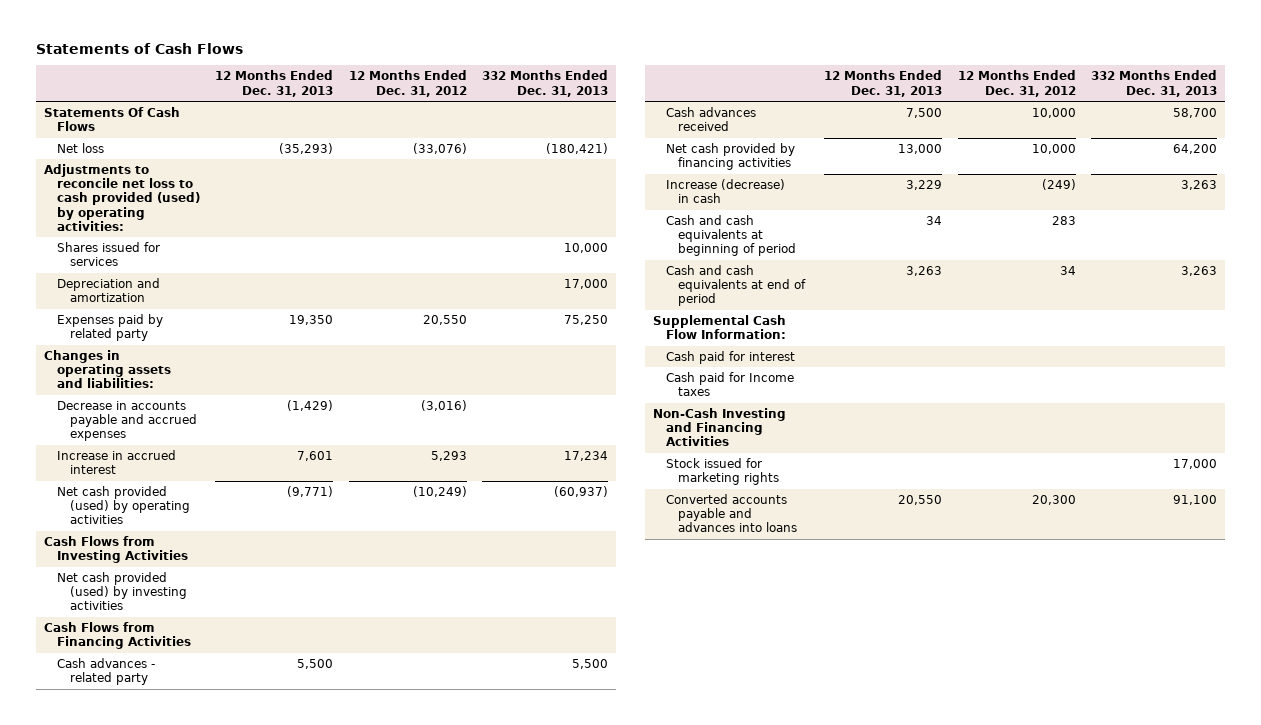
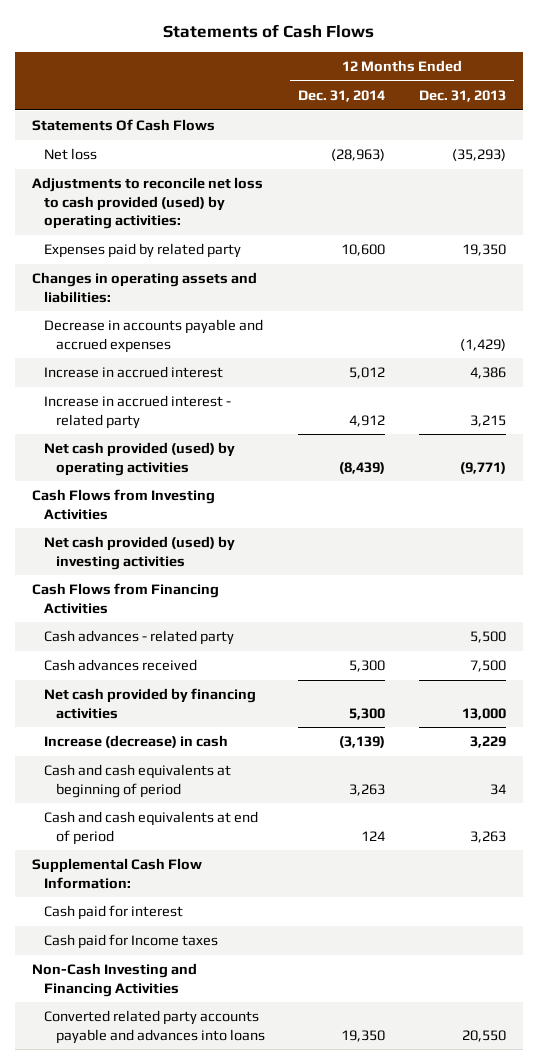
[348,70,467,97] 12 Months Ended Dec. 31, 2012 -> none
[482,70,609,97] 332 Months Ended Dec. 31, 2013 -> none
none -> [298,90,386,103] Dec. 31, 2014
[56,241,160,267] Shares issued for services -> none
[56,277,160,303] Depreciation and amortization -> none
[297,450,334,461] 7,601 -> [470,367,507,380] 4,386
none -> [43,395,231,429] Increase in accrued interest - related party
[665,457,780,486] Stock issued for marketing rights -> none
[665,493,798,533] Converted accounts payable and advances into loans -> [43,1010,265,1044] Converted related party accounts payable and advances into loans

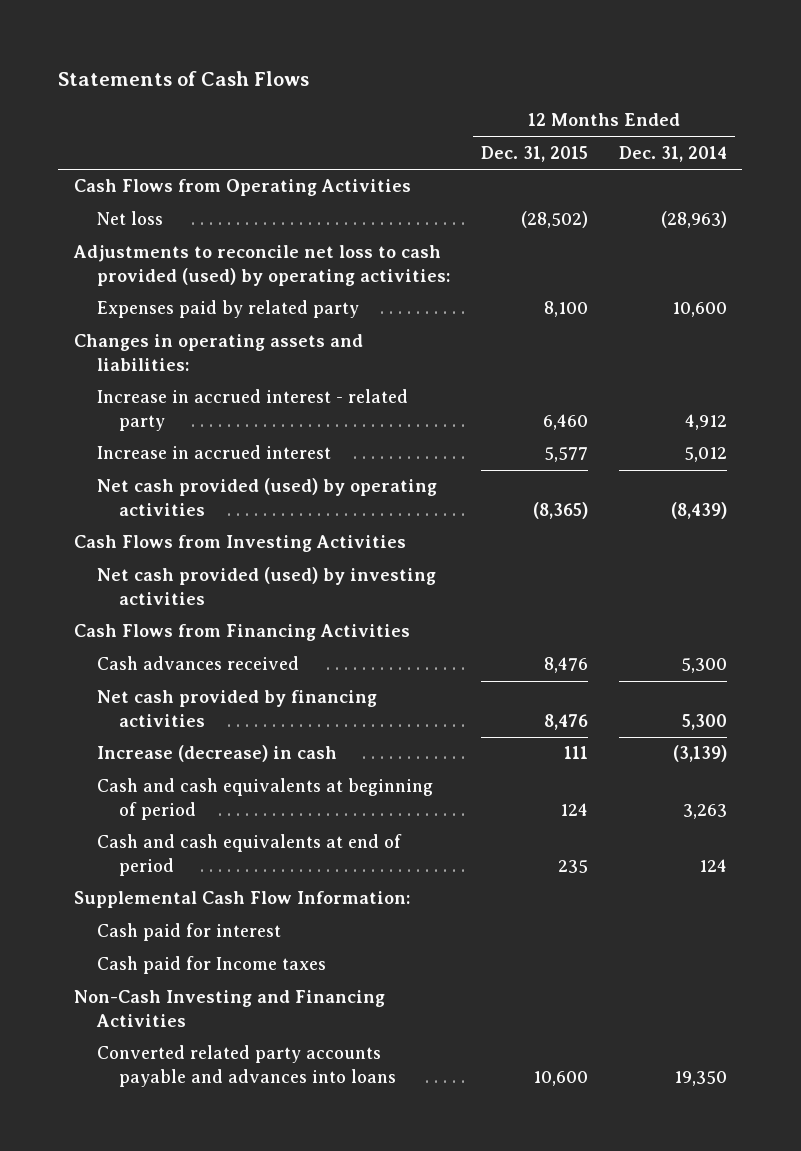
[419,90,507,103] Dec. 31, 2013 -> none
none -> [480,146,588,163] Dec. 31, 2015
[31,119,215,132] Statements Of Cash Flows -> none
none -> [73,179,411,197] Cash Flows from Operating Activities
[43,319,263,353] Decrease in accounts payable and accrued expenses -> none
[43,366,223,379] Increase in accrued interest -> [96,445,331,460] Increase in accrued interest
[43,630,234,646] Cash advances - related party -> none

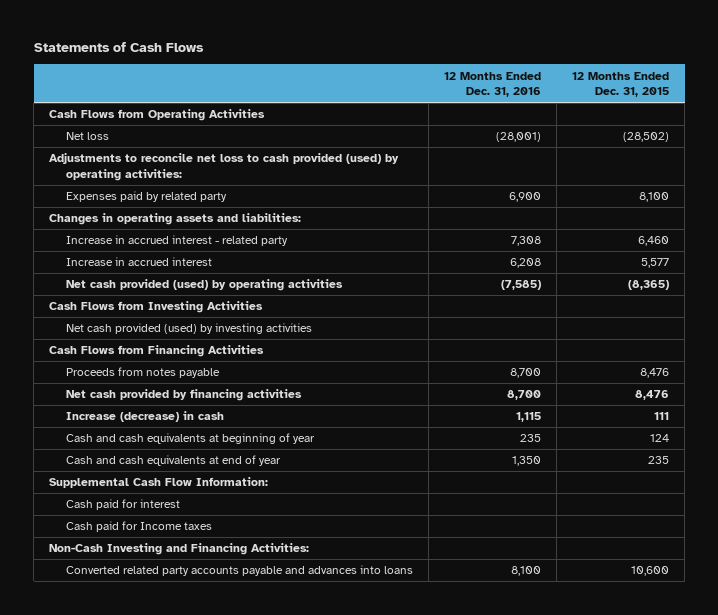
[618,146,727,163] Dec. 31, 2014 -> none
none -> [444,71,542,98] 12 Months Ended Dec. 31, 2016
[96,656,299,671] Cash advances received -> [65,367,220,379] Proceeds from notes payable
[96,778,433,820] Cash and cash equivalents at beginning of period -> [65,433,315,445] Cash and cash equivalents at beginning of year
[96,834,402,876] Cash and cash equivalents at end of period -> [65,455,281,467] Cash and cash equivalents at end of year
[73,990,385,1027] Non-Cash Investing and Financing Activities -> [49,543,310,556] Non-Cash Investing and Financing Activities:

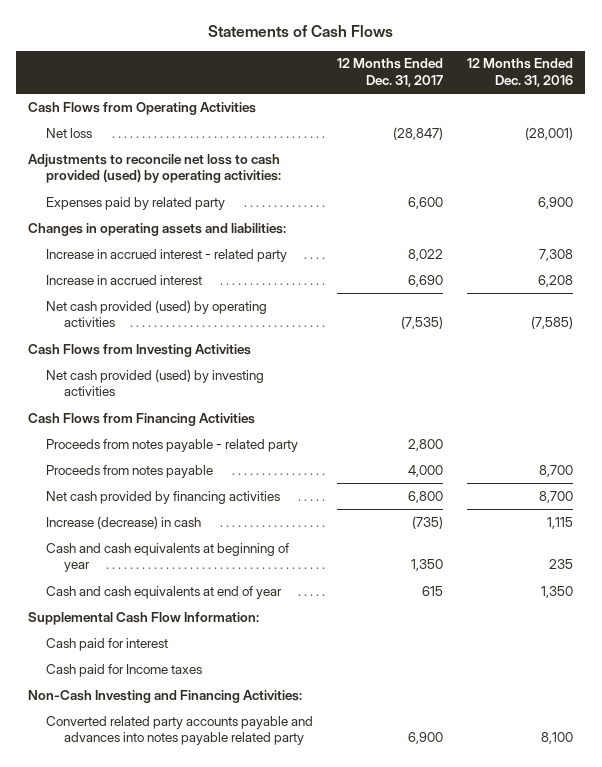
[572,71,670,98] 12 Months Ended Dec. 31, 2015 -> none
none -> [337,58,444,87] 12 Months Ended Dec. 31, 2017
none -> [45,438,298,452] Proceeds from notes payable - related party
[65,565,413,577] Converted related party accounts payable and advances into loans -> [45,715,313,746] Converted related party accounts payable and advances into notes payable related party

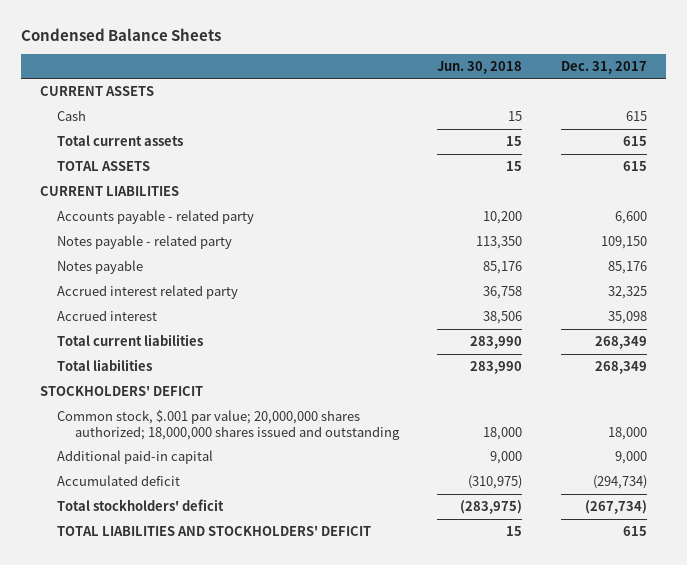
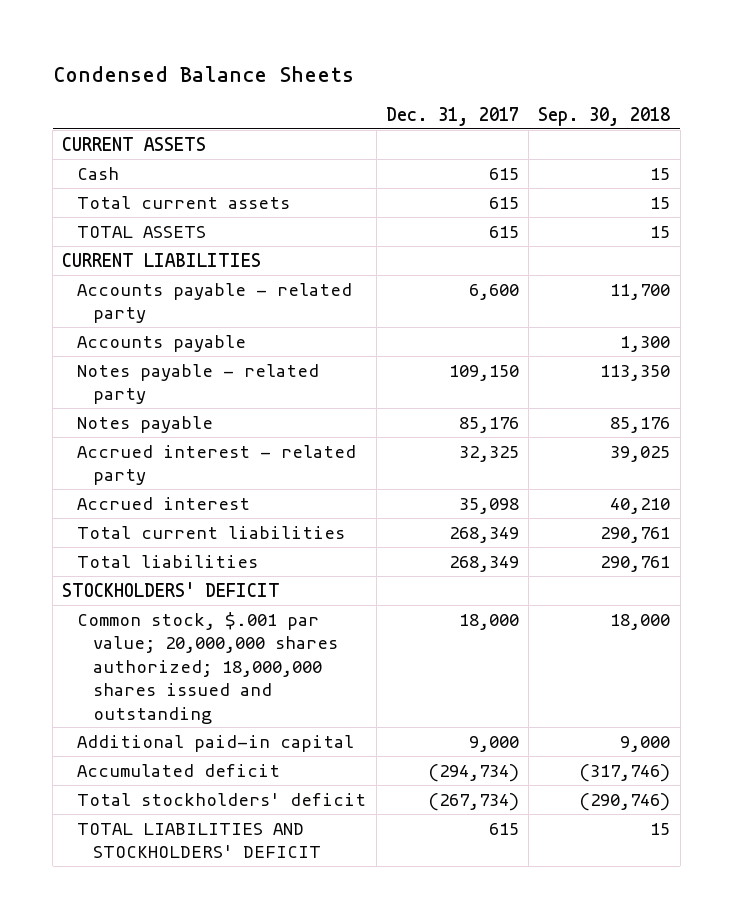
[437,60,523,74] Jun. 30, 2018 -> none
none -> [538,107,671,127] Sep. 30, 2018
none -> [77,334,247,352] Accounts payable
[57,285,239,300] Accrued interest related party -> [77,444,357,486] Accrued interest - related party

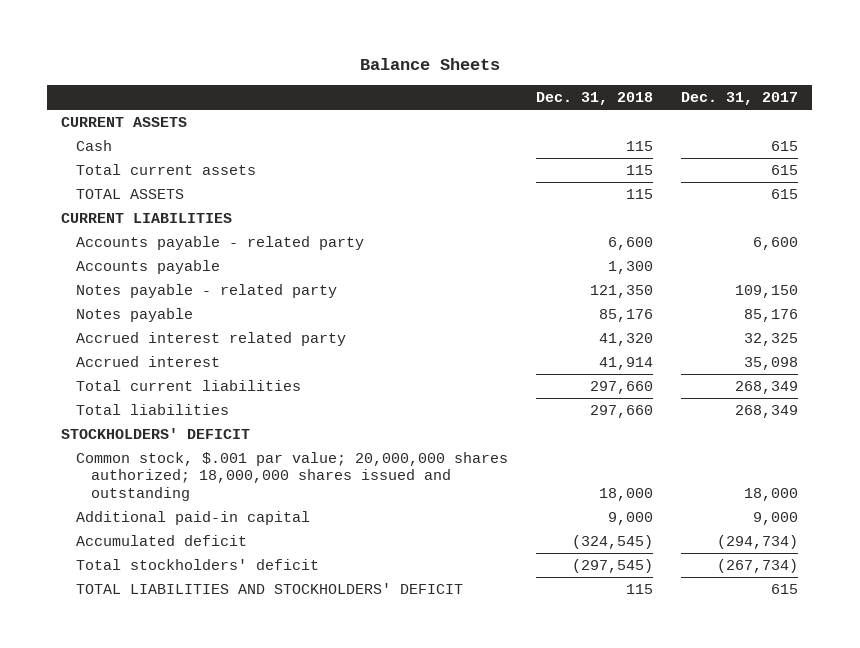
[52,65,354,82] Condensed Balance Sheets -> [359,58,500,71] Balance Sheets
[538,107,671,127] Sep. 30, 2018 -> none
none -> [536,92,654,106] Dec. 31, 2018
[77,444,357,486] Accrued interest - related party -> [76,331,347,346] Accrued interest related party

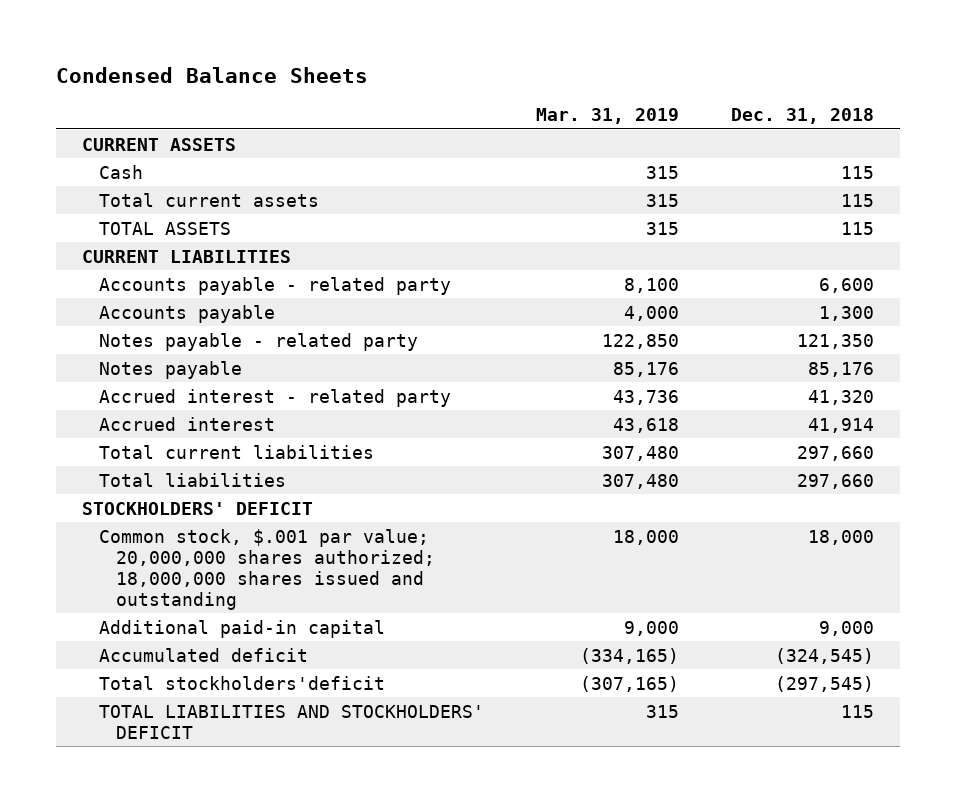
[359,58,500,71] Balance Sheets -> [55,67,368,84] Condensed Balance Sheets
[681,92,799,106] Dec. 31, 2017 -> none
none -> [535,108,679,125] Mar. 31, 2019
[76,331,347,346] Accrued interest related party -> [98,388,451,407] Accrued interest - related party
[76,558,320,570] Total stockholders' deficit -> [98,675,385,690] Total stockholders'deficit

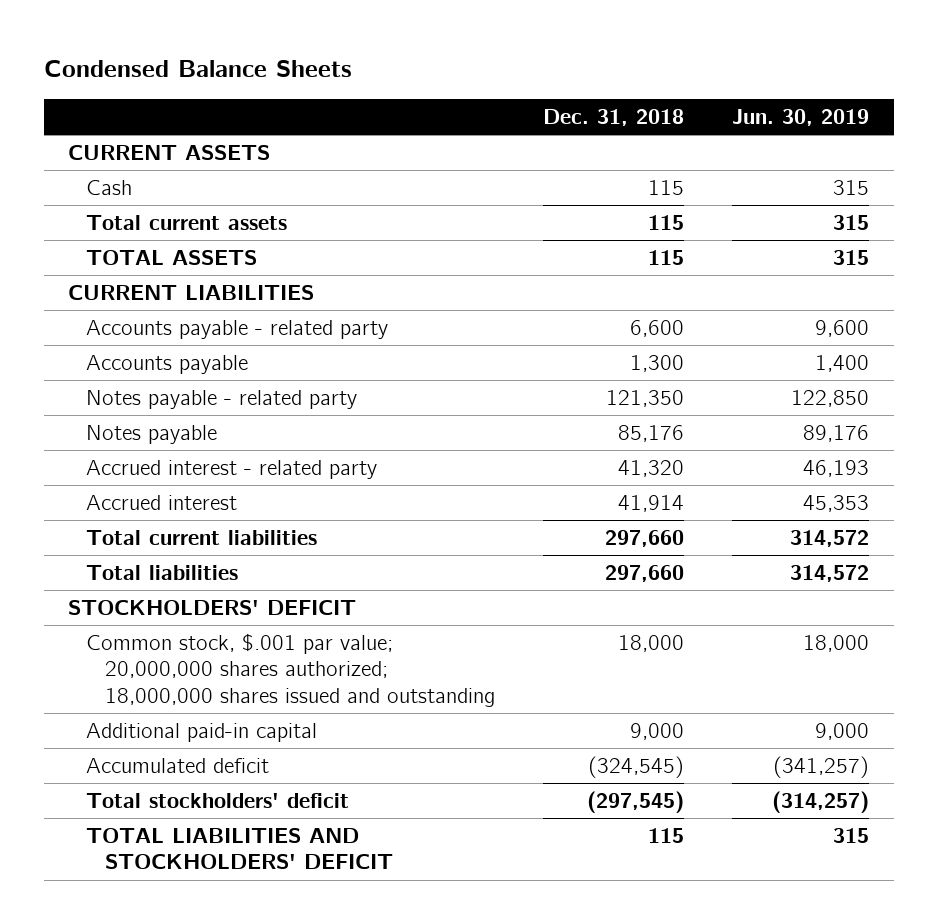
[535,108,679,125] Mar. 31, 2019 -> none
none -> [732,108,870,126] Jun. 30, 2019
[98,675,385,690] Total stockholders'deficit -> [86,793,350,809] Total stockholders' deficit

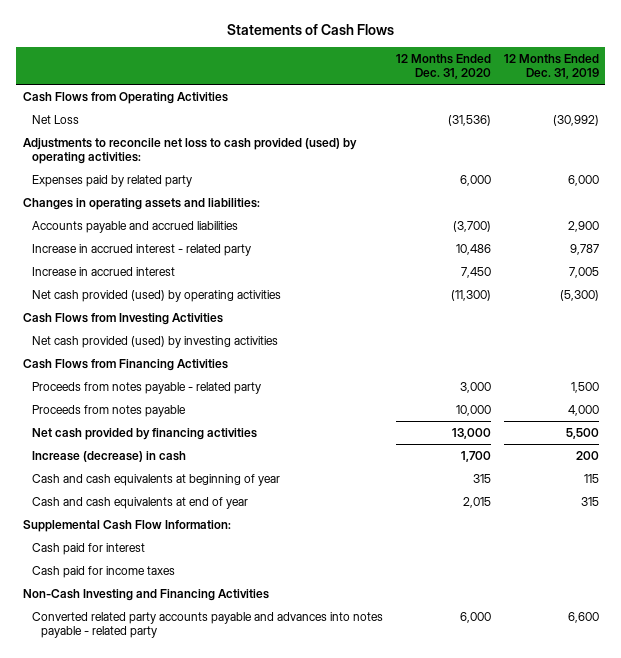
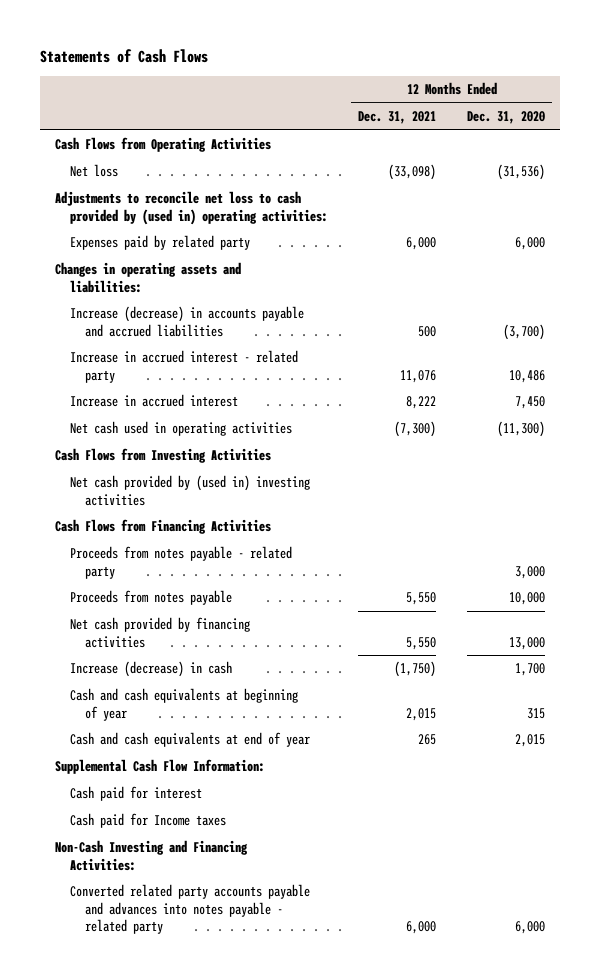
[503,53,599,79] 12 Months Ended Dec. 31, 2019 -> none
none -> [358,111,437,125] Dec. 31, 2021
[31,114,79,124] Net Loss -> [69,164,118,178] Net loss
[22,137,357,164] Adjustments to reconcile net loss to cash provided (used) by operating activities: -> [54,191,328,225] Adjustments to reconcile net loss to cash provided by (used in) operating activities:
[31,220,238,233] Accounts payable and accrued liabilities -> [69,306,304,337] Increase (decrease) in accounts payable and accrued liabilities
[31,289,281,302] Net cash provided (used) by operating activities -> [69,421,292,437] Net cash used in operating activities
[31,335,278,348] Net cash provided (used) by investing activities -> [69,475,310,506] Net cash provided by (used in) investing activities
[31,565,175,578] Cash paid for income taxes -> [69,813,226,829] Cash paid for Income taxes
[22,588,269,601] Non-Cash Investing and Financing Activities -> [54,840,248,871] Non-Cash Investing and Financing Activities:

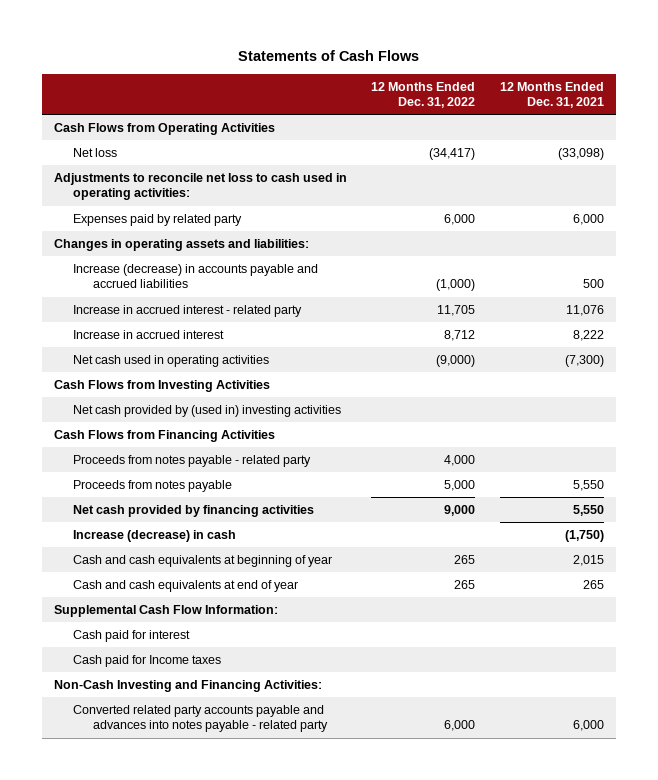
[466,111,545,125] Dec. 31, 2020 -> none
none -> [371,81,476,109] 12 Months Ended Dec. 31, 2022
[54,191,328,225] Adjustments to reconcile net loss to cash provided by (used in) operating activities: -> [54,172,348,201] Adjustments to reconcile net loss to cash used in operating activities:

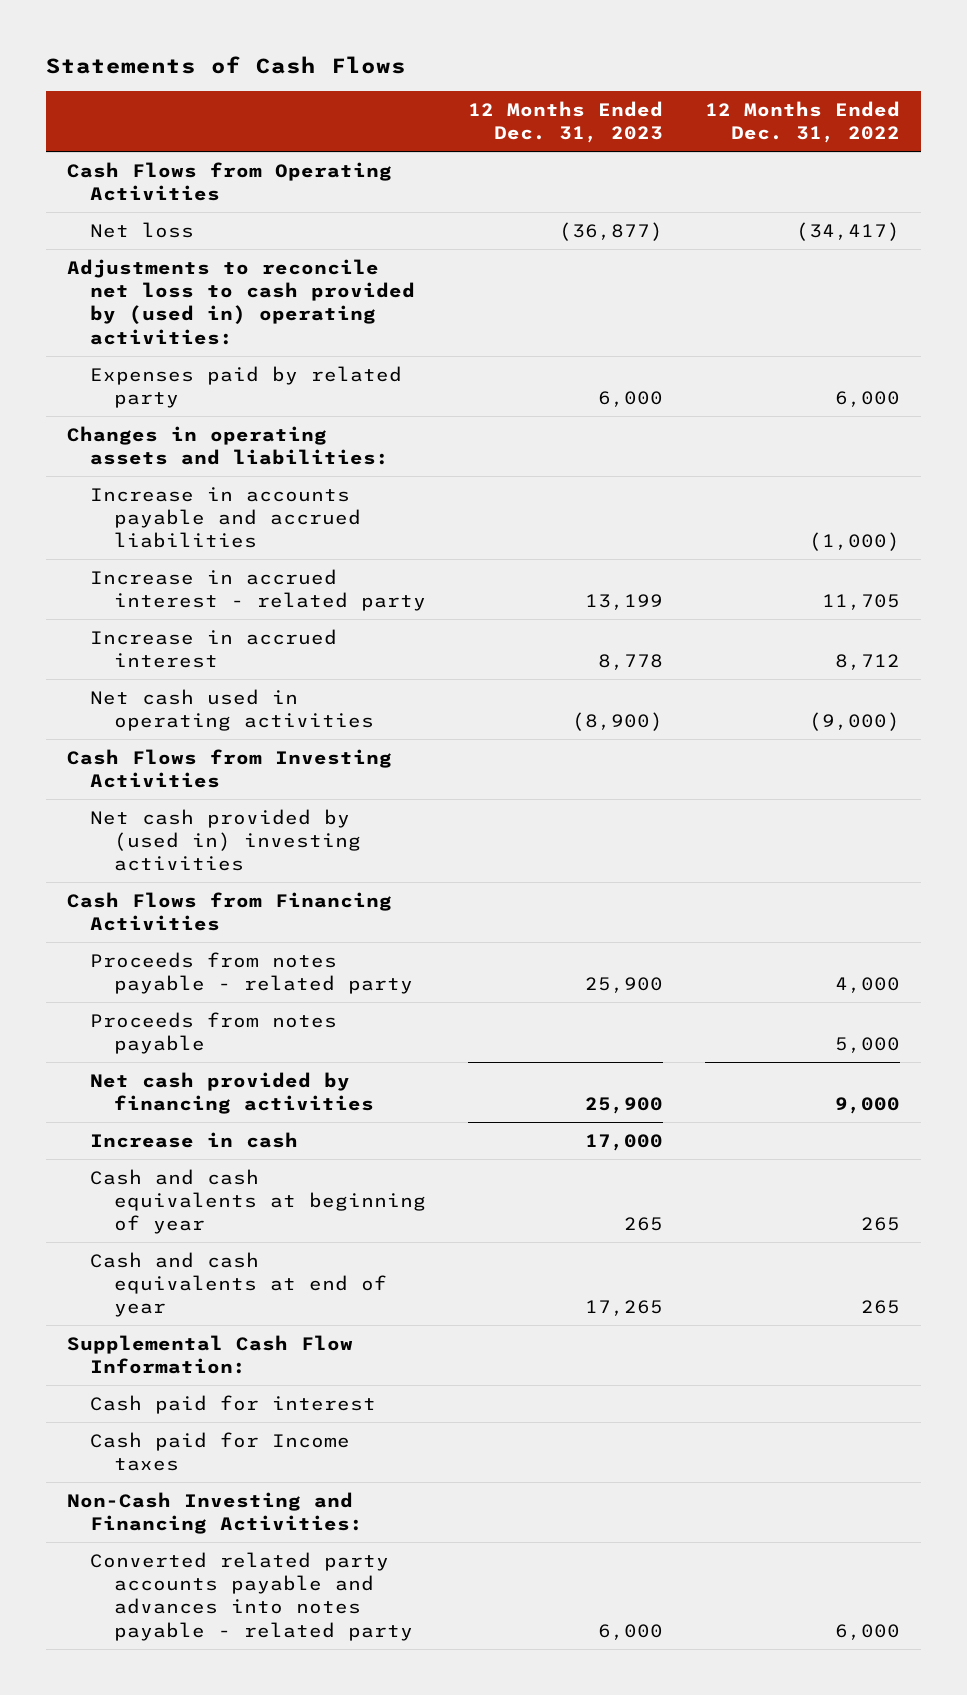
[499,81,604,109] 12 Months Ended Dec. 31, 2021 -> none
none -> [467,101,663,144] 12 Months Ended Dec. 31, 2023
[54,172,348,201] Adjustments to reconcile net loss to cash used in operating activities: -> [66,258,416,345] Adjustments to reconcile net loss to cash provided by (used in) operating activities:
[73,263,319,289] Increase (decrease) in accounts payable and accrued liabilities -> [90,486,361,549] Increase in accounts payable and accrued liabilities
[73,529,237,542] Increase (decrease) in cash -> [90,1131,299,1148] Increase in cash

